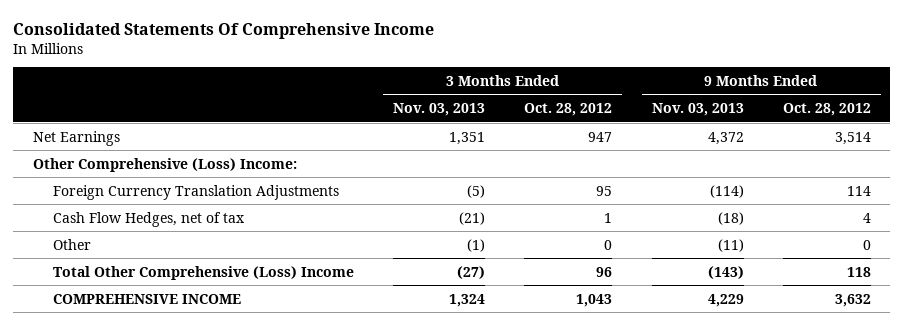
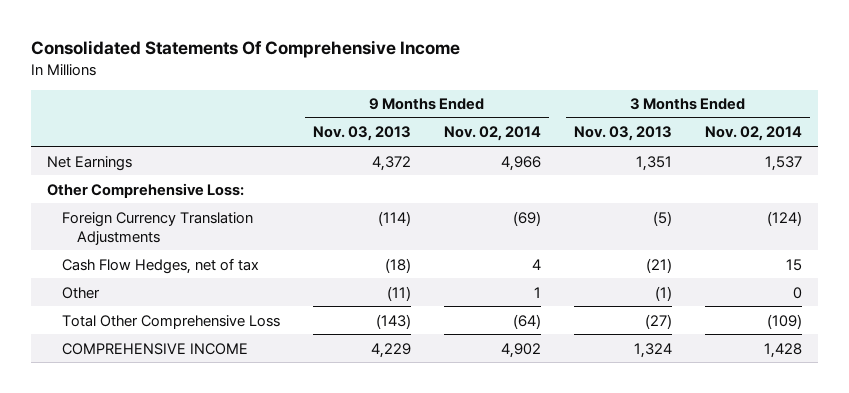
[524,103,613,117] Oct. 28, 2012 -> none
[782,103,871,117] Oct. 28, 2012 -> none
none -> [443,126,541,142] Nov. 02, 2014
none -> [704,126,802,142] Nov. 02, 2014
[32,157,297,172] Other Comprehensive (Loss) Income: -> [47,182,245,198] Other Comprehensive Loss:
[53,265,355,280] Total Other Comprehensive (Loss) Income -> [61,314,280,329] Total Other Comprehensive Loss

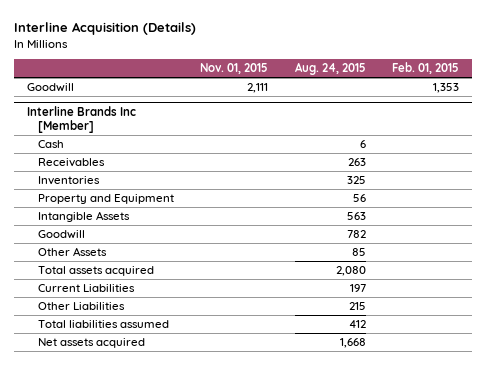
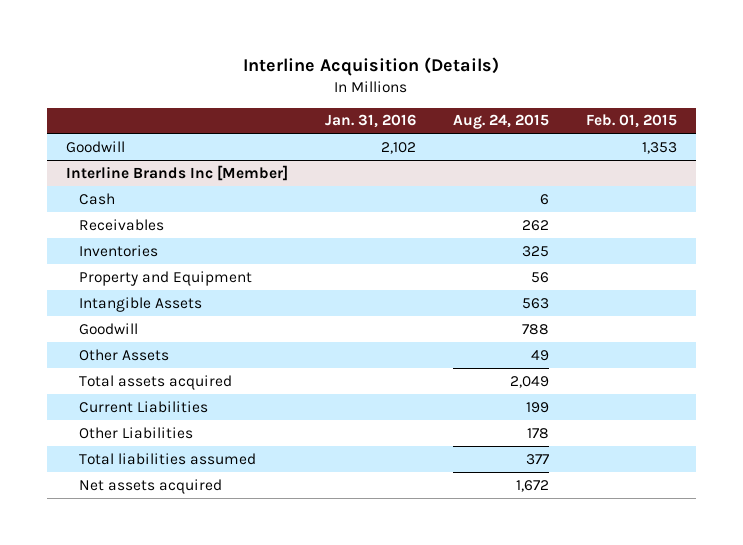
[200,63,269,75] Nov. 01, 2015 -> none
none -> [324,114,416,129] Jan. 31, 2016
[347,158,366,167] 263 -> [521,219,549,231] 262
[346,230,366,239] 782 -> [521,323,549,335] 788
[351,248,366,257] 85 -> [530,349,549,361] 49
[335,266,366,277] 2,080 -> [509,375,549,388] 2,049
[349,284,366,293] 197 -> [525,401,549,413] 199
[348,302,366,311] 215 -> [526,427,549,439] 178
[348,320,366,329] 412 -> [525,453,549,465] 377
[339,338,366,349] 1,668 -> [515,479,549,492] 1,672

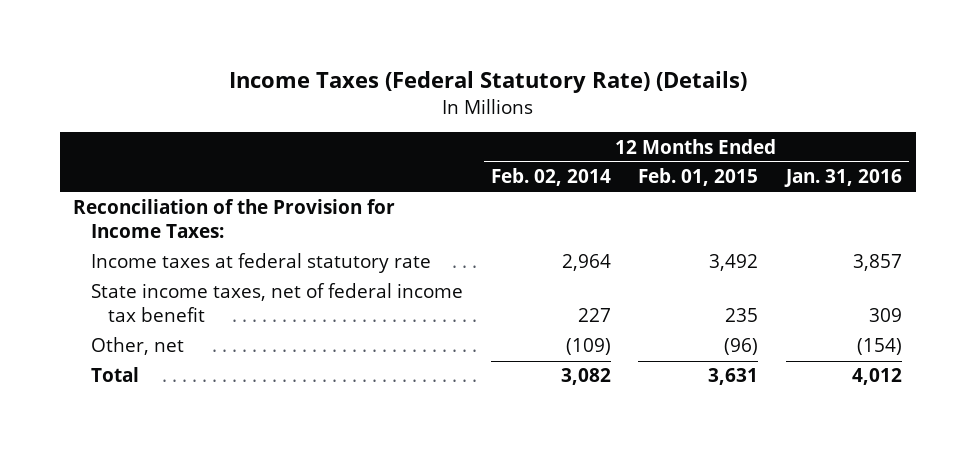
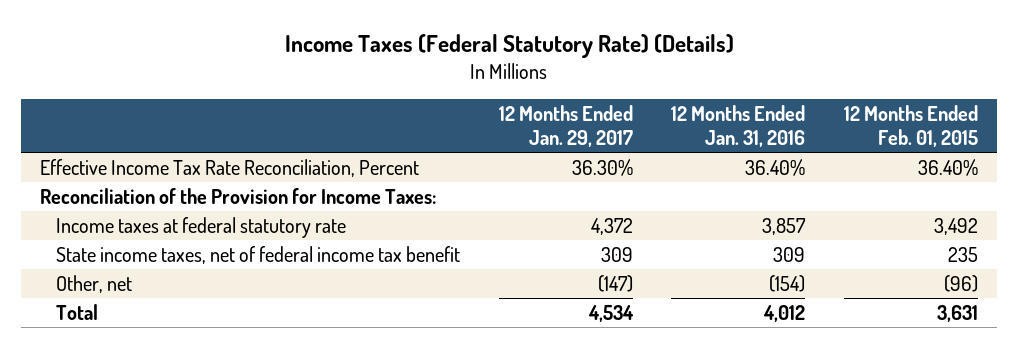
[490,168,611,187] Feb. 02, 2014 -> none
none -> [498,104,633,148] 12 Months Ended Jan. 29, 2017
none -> [40,158,420,177] Effective Income Tax Rate Reconciliation, Percent

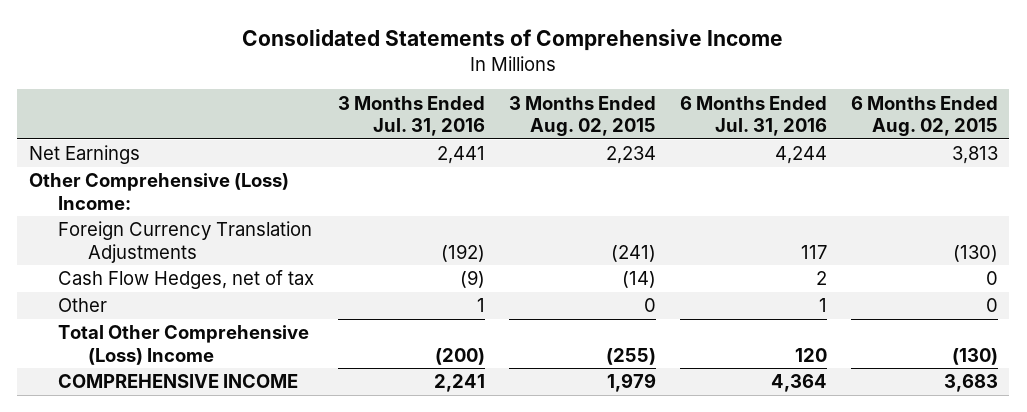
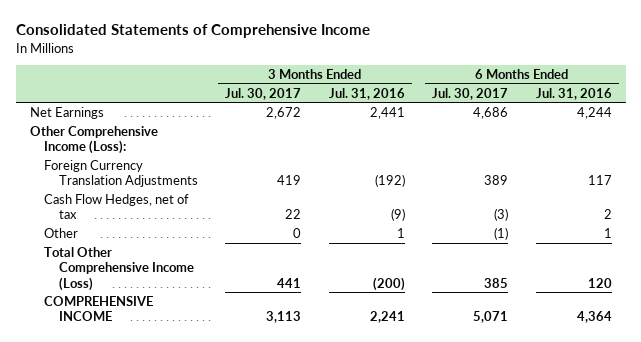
[508,95,656,137] 3 Months Ended Aug. 02, 2015 -> none
[850,95,998,137] 6 Months Ended Aug. 02, 2015 -> none
none -> [225,87,302,100] Jul. 30, 2017
none -> [432,87,509,100] Jul. 30, 2017
[29,173,290,210] Other Comprehensive (Loss) Income: -> [29,125,158,155] Other Comprehensive Income (Loss):
[58,325,310,365] Total Other Comprehensive (Loss) Income -> [44,246,194,291] Total Other Comprehensive Income (Loss)

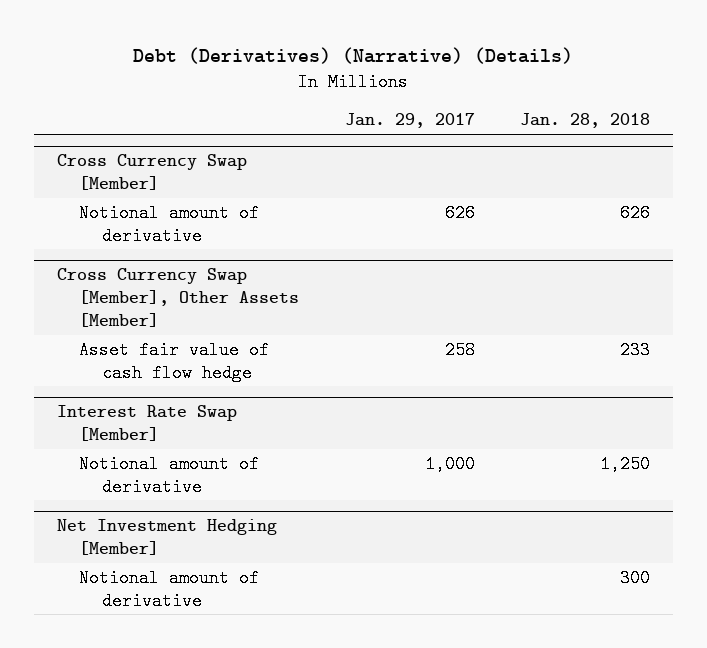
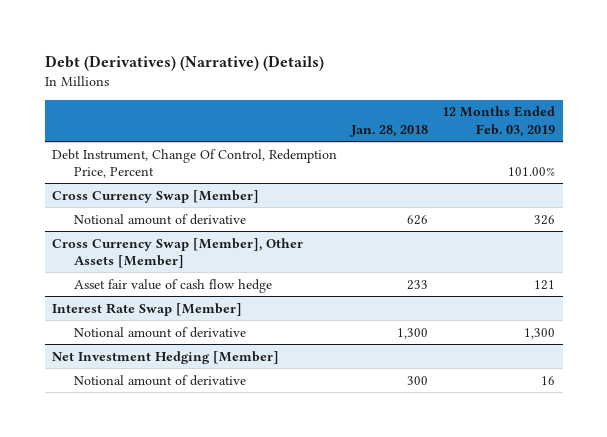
[344,113,475,129] Jan. 29, 2017 -> none
none -> [442,106,556,137] 12 Months Ended Feb. 03, 2019
none -> [51,148,337,178] Debt Instrument, Change Of Control, Redemption Price, Percent
[600,454,651,473] 1,250 -> [397,327,429,339] 1,300

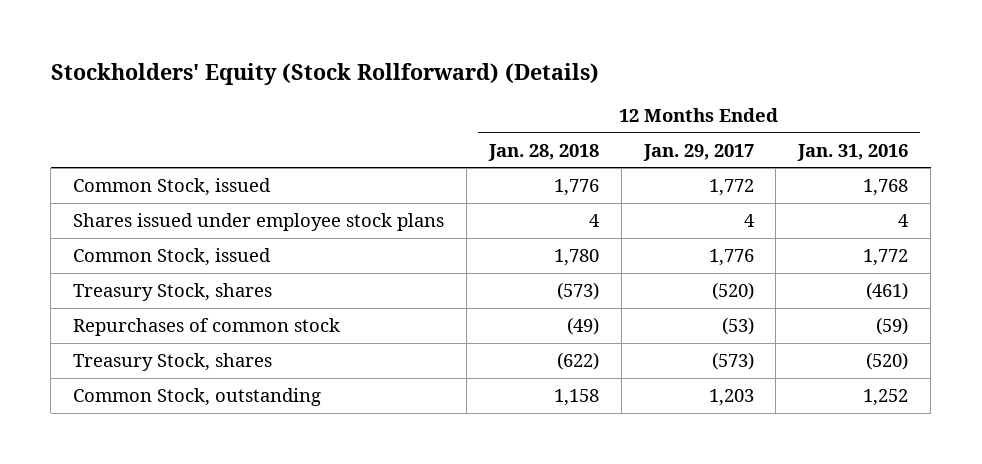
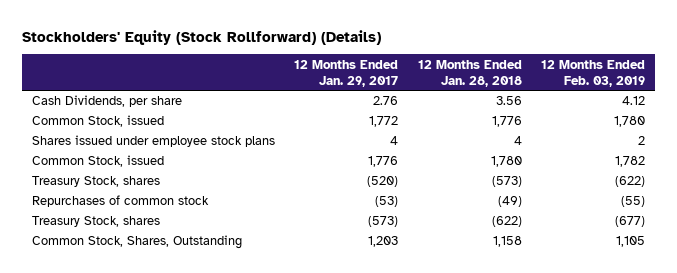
[797,143,909,161] Jan. 31, 2016 -> none
none -> [541,59,646,87] 12 Months Ended Feb. 03, 2019
none -> [31,95,182,108] Cash Dividends, per share
[73,387,322,406] Common Stock, outstanding -> [31,235,242,250] Common Stock, Shares, Outstanding

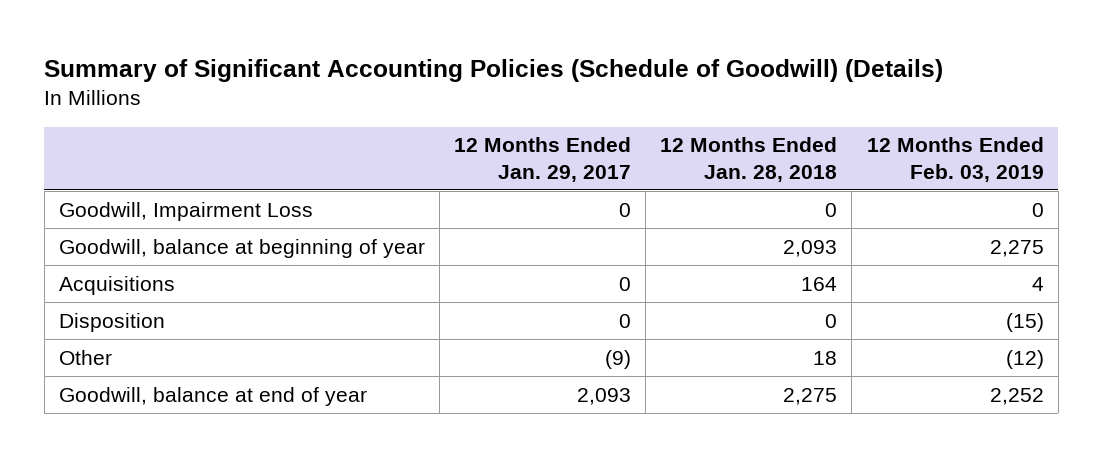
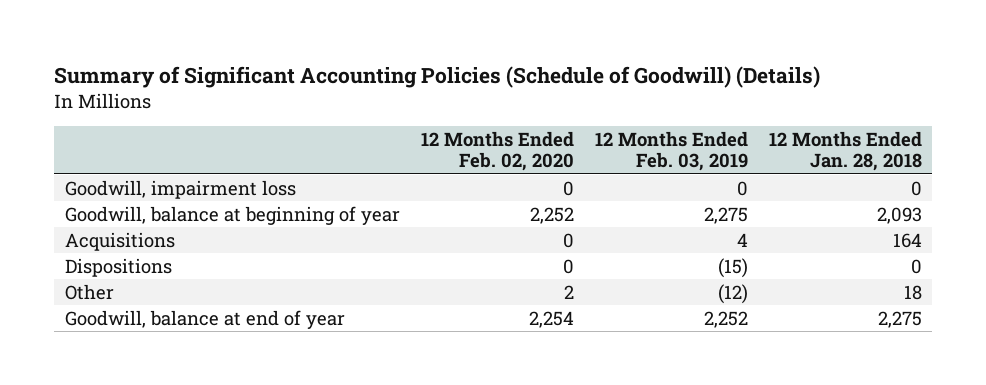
[454,137,632,182] 12 Months Ended Jan. 29, 2017 -> none
none -> [420,130,574,172] 12 Months Ended Feb. 02, 2020
[58,201,313,221] Goodwill, Impairment Loss -> [64,179,296,199] Goodwill, impairment loss
[58,312,165,332] Disposition -> [64,257,172,277] Dispositions

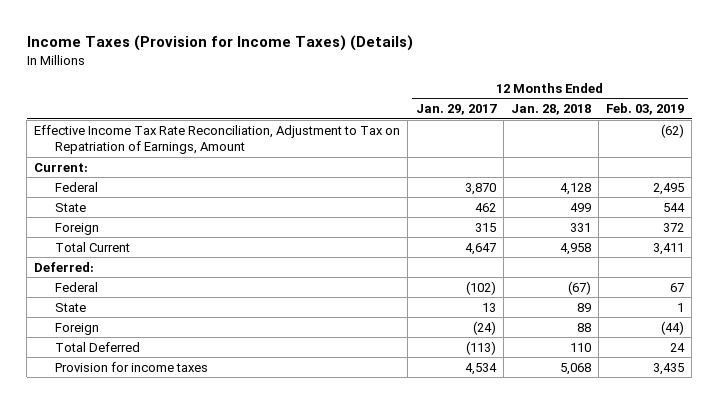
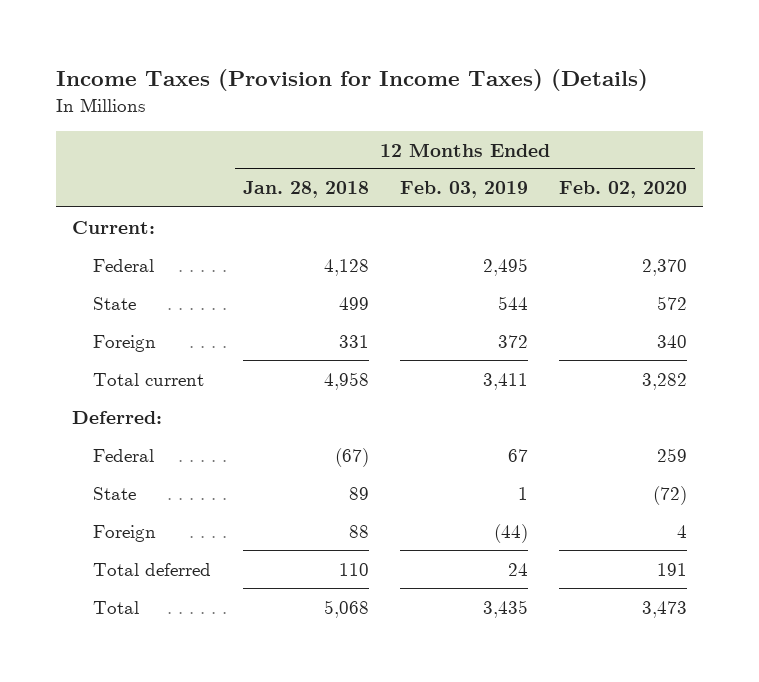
[415,104,497,116] Jan. 29, 2017 -> none
none -> [559,181,688,199] Feb. 02, 2020
[34,124,401,155] Effective Income Tax Rate Reconciliation, Adjustment to Tax on Repatriation of Earnings, Amount -> none
[54,241,130,252] Total Current -> [93,372,205,386] Total current
[54,341,140,352] Total Deferred -> [93,562,212,576] Total deferred
[54,361,208,372] Provision for income taxes -> [93,600,140,614] Total

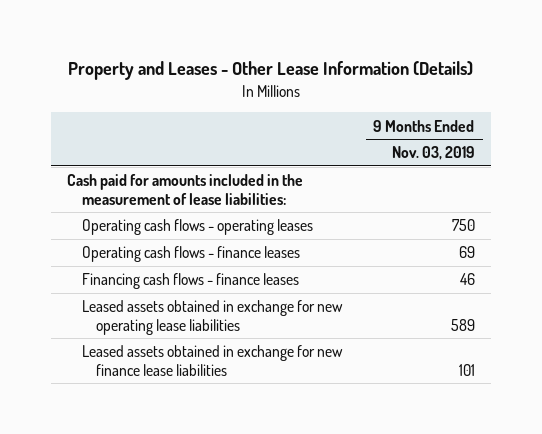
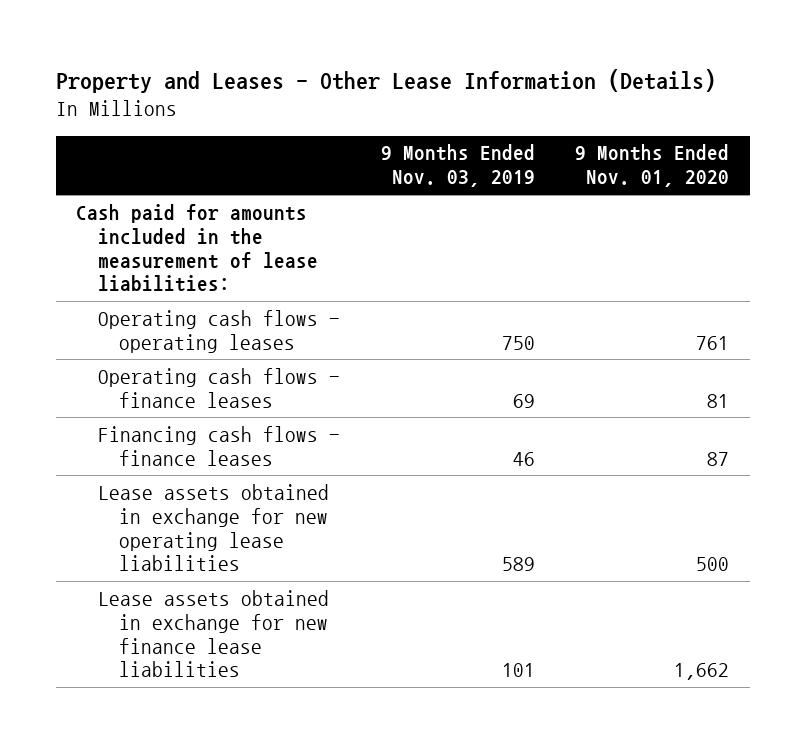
none -> [575,144,730,188] 9 Months Ended Nov. 01, 2020
[81,300,343,335] Leased assets obtained in exchange for new operating lease liabilities -> [97,483,329,572] Lease assets obtained in exchange for new operating lease liabilities
[81,345,343,376] Leased assets obtained in exchange for new finance lease liabilities -> [97,589,329,678] Lease assets obtained in exchange for new finance lease liabilities

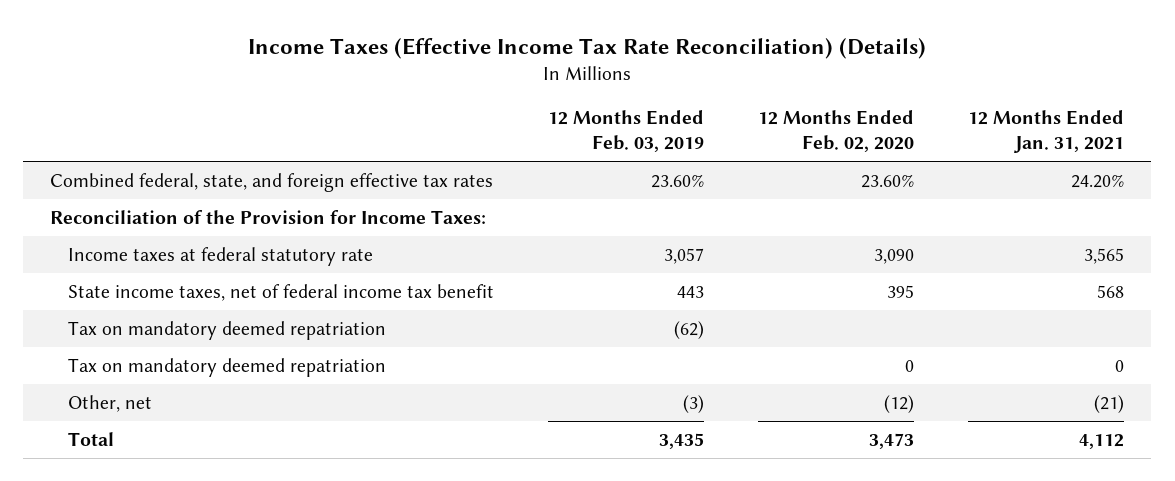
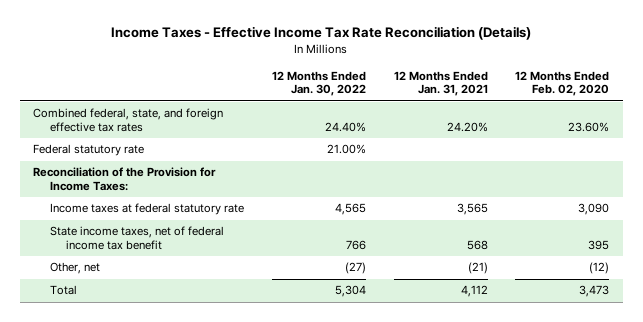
[248,37,927,59] Income Taxes (Effective Income Tax Rate Reconciliation) (Details) -> [111,26,532,41] Income Taxes - Effective Income Tax Rate Reconciliation (Details)
[548,109,705,152] 12 Months Ended Feb. 03, 2019 -> none
none -> [271,71,366,97] 12 Months Ended Jan. 30, 2022
none -> [33,144,145,157] Federal statutory rate
[68,320,387,340] Tax on mandatory deemed repatriation -> none
[68,357,387,377] Tax on mandatory deemed repatriation -> none

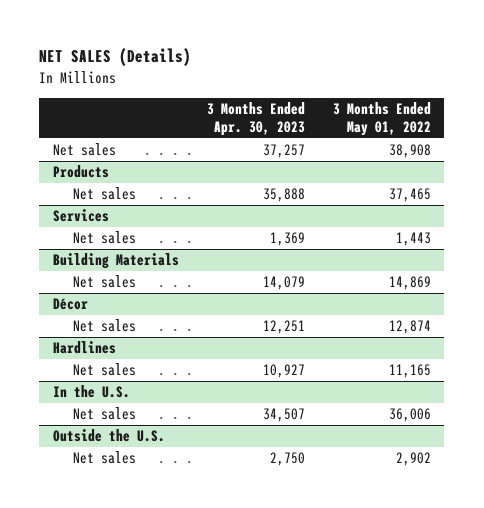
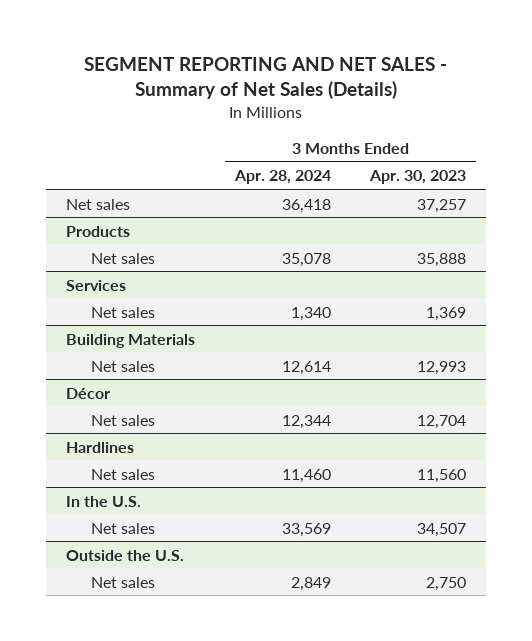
[39,48,192,67] NET SALES (Details) -> [84,57,448,100] SEGMENT REPORTING AND NET SALES - Summary of Net Sales (Details)
[332,101,431,136] 3 Months Ended May 01, 2022 -> none
none -> [233,170,331,185] Apr. 28, 2024
[262,276,305,291] 14,079 -> [417,360,467,375] 12,993
[262,320,305,335] 12,251 -> [417,414,467,429] 12,704
[262,364,305,379] 10,927 -> [417,468,467,483] 11,560

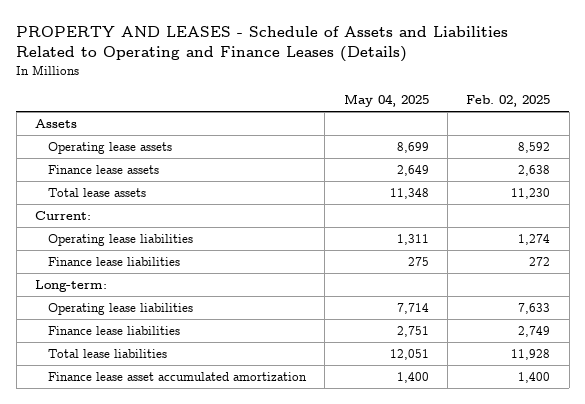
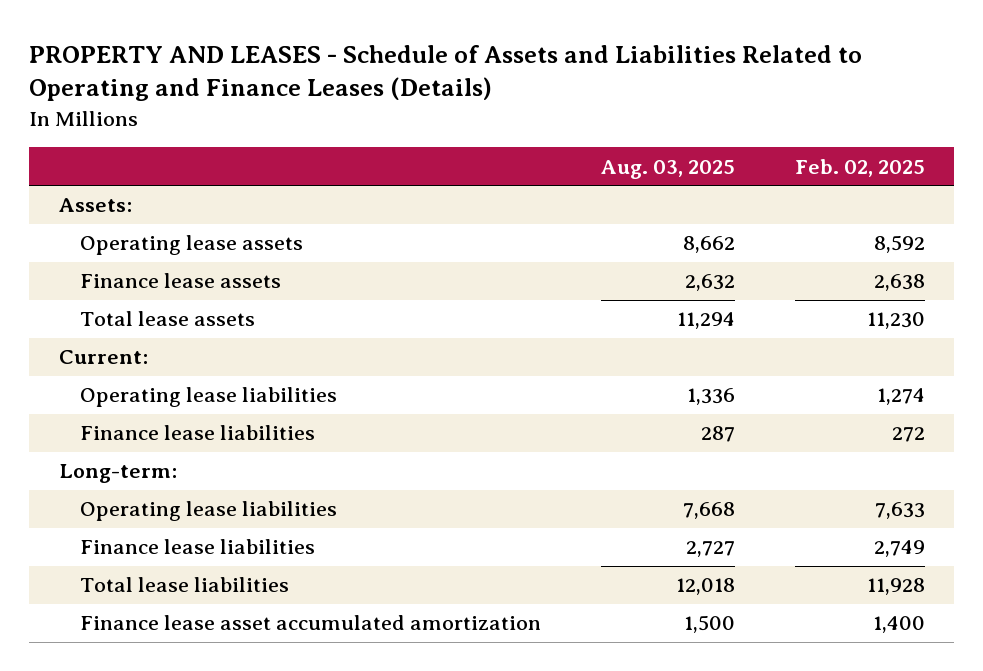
[343,94,429,108] May 04, 2025 -> none
none -> [600,159,735,179] Aug. 03, 2025
[34,118,77,128] Assets -> [58,198,132,213] Assets:

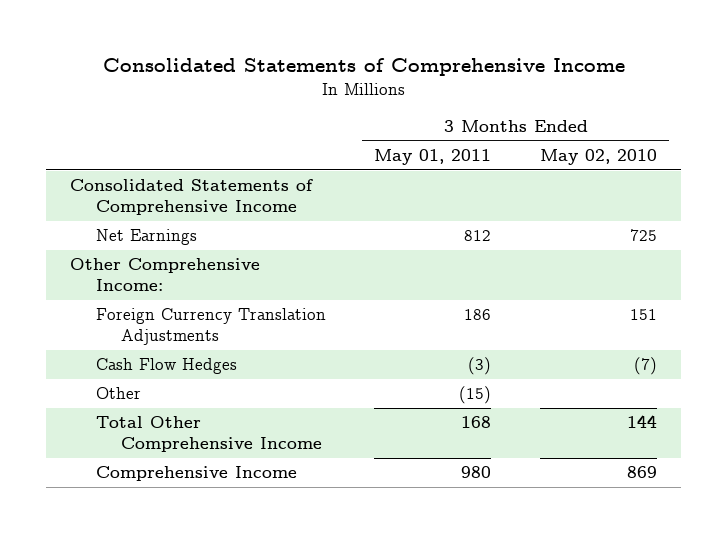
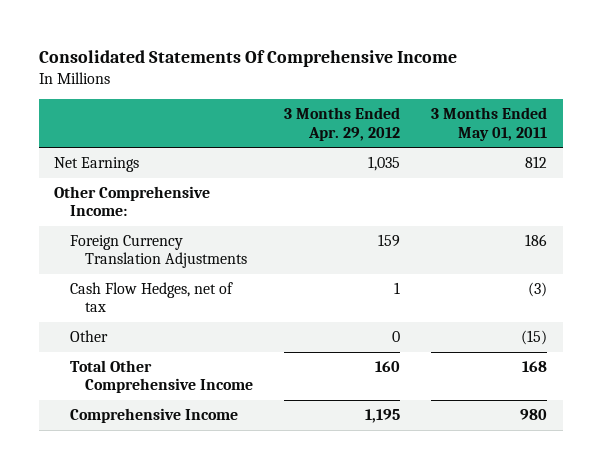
[102,58,625,77] Consolidated Statements of Comprehensive Income -> [38,49,457,67] Consolidated Statements Of Comprehensive Income
[540,149,658,166] May 02, 2010 -> none
none -> [284,107,401,141] 3 Months Ended Apr. 29, 2012
[70,179,314,215] Consolidated Statements of Comprehensive Income -> none
[95,358,237,375] Cash Flow Hedges -> [69,282,233,313] Cash Flow Hedges, net of tax

